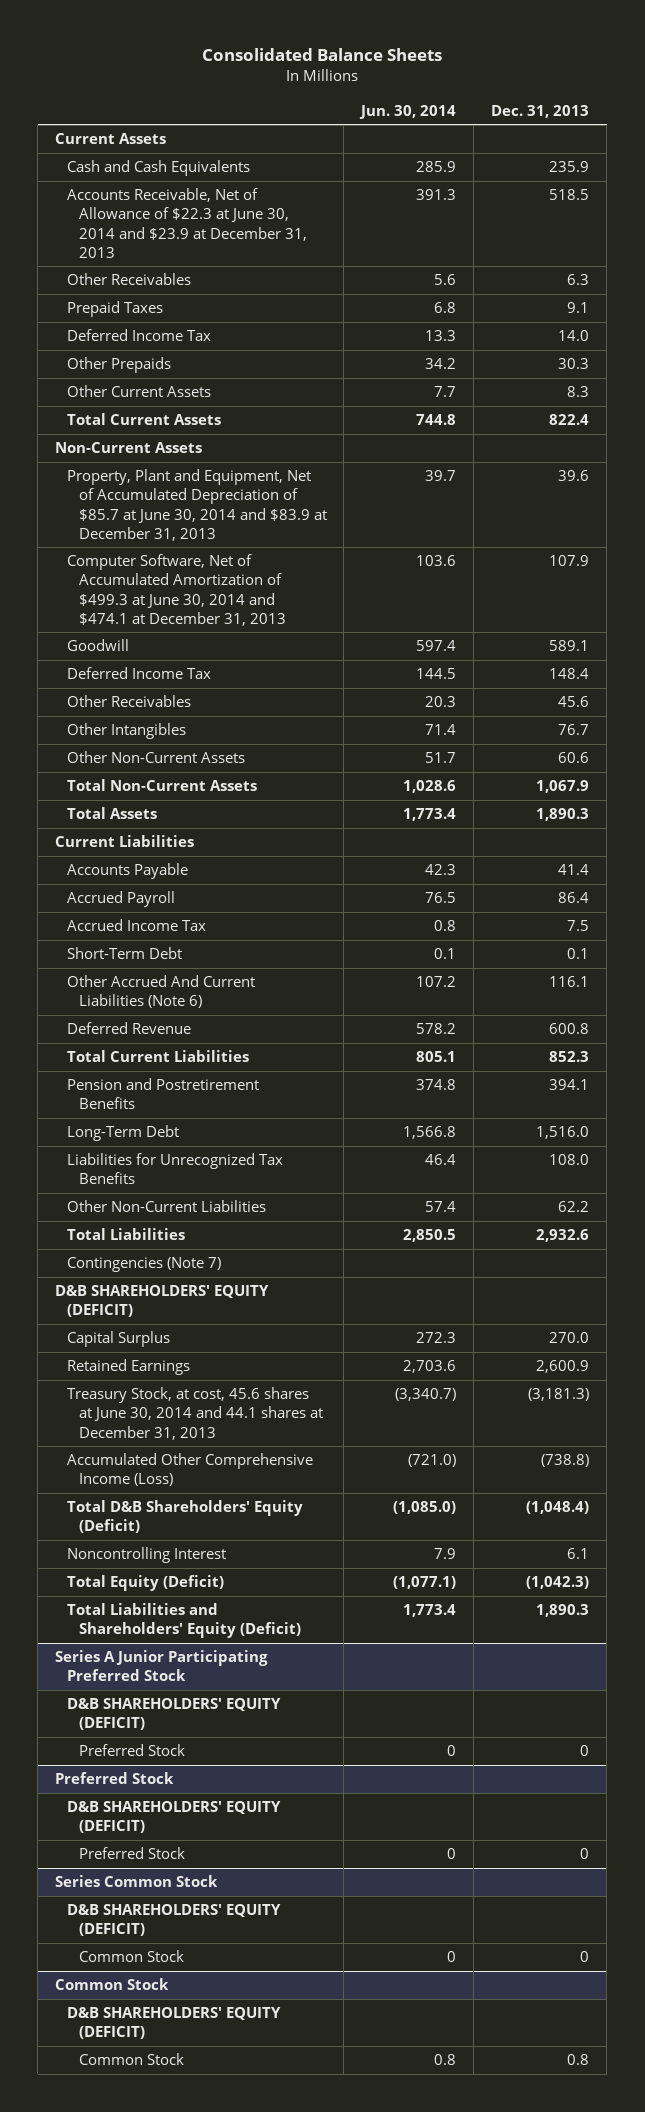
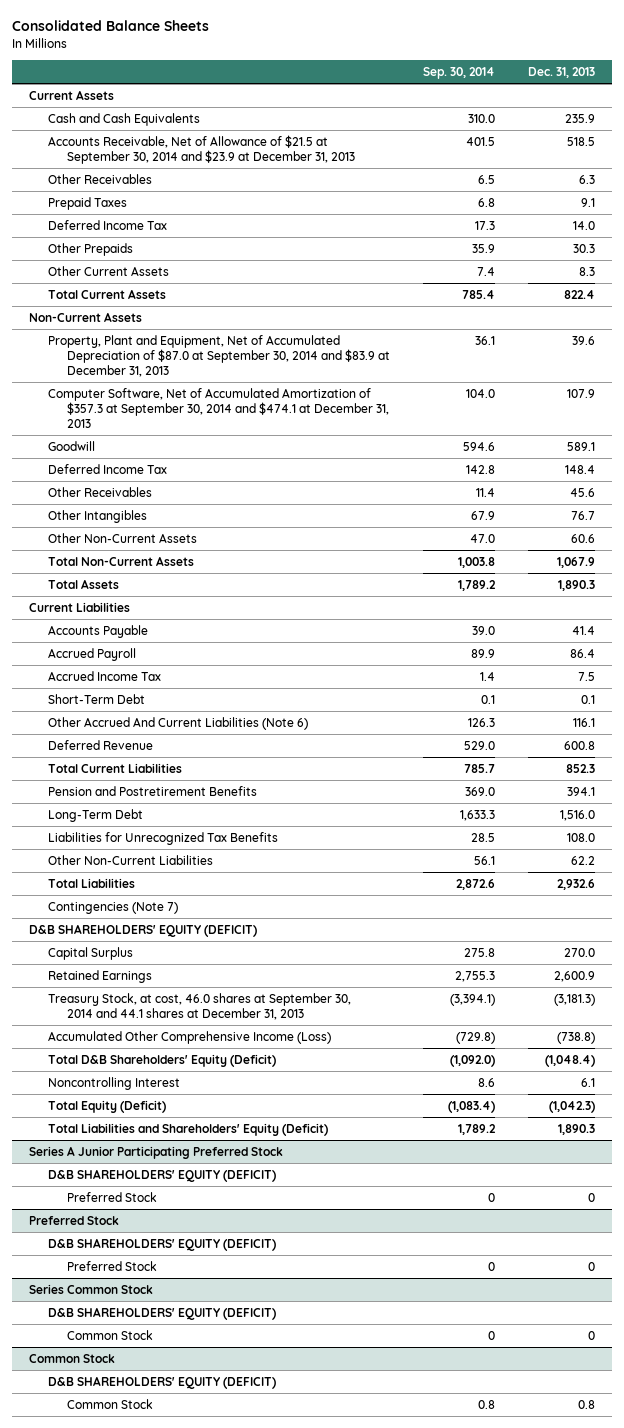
[359,104,457,119] Jun. 30, 2014 -> none
none -> [423,66,496,79] Sep. 30, 2014
[66,188,307,258] Accounts Receivable, Net of Allowance of $22.3 at June 30, 2014 and $23.9 at December 31, 2013 -> [47,134,356,164] Accounts Receivable, Net of Allowance of $21.5 at September 30, 2014 and $23.9 at December 31, 2013
[66,469,327,541] Property, Plant and Equipment, Net of Accumulated Depreciation of $85.7 at June 30, 2014 and $83.9 at December 31, 2013 -> [47,334,391,377] Property, Plant and Equipment, Net of Accumulated Depreciation of $87.0 at September 30, 2014 and $83.9 at December 31, 2013
[66,554,286,626] Computer Software, Net of Accumulated Amortization of $499.3 at June 30, 2014 and $474.1 at December 31, 2013 -> [47,387,390,428] Computer Software, Net of Accumulated Amortization of $357.3 at September 30, 2014 and $474.1 at December 31, 2013
[66,1387,323,1440] Treasury Stock, at cost, 45.6 shares at June 30, 2014 and 44.1 shares at December 31, 2013 -> [47,992,351,1020] Treasury Stock, at cost, 46.0 shares at September 30, 2014 and 44.1 shares at December 31, 2013

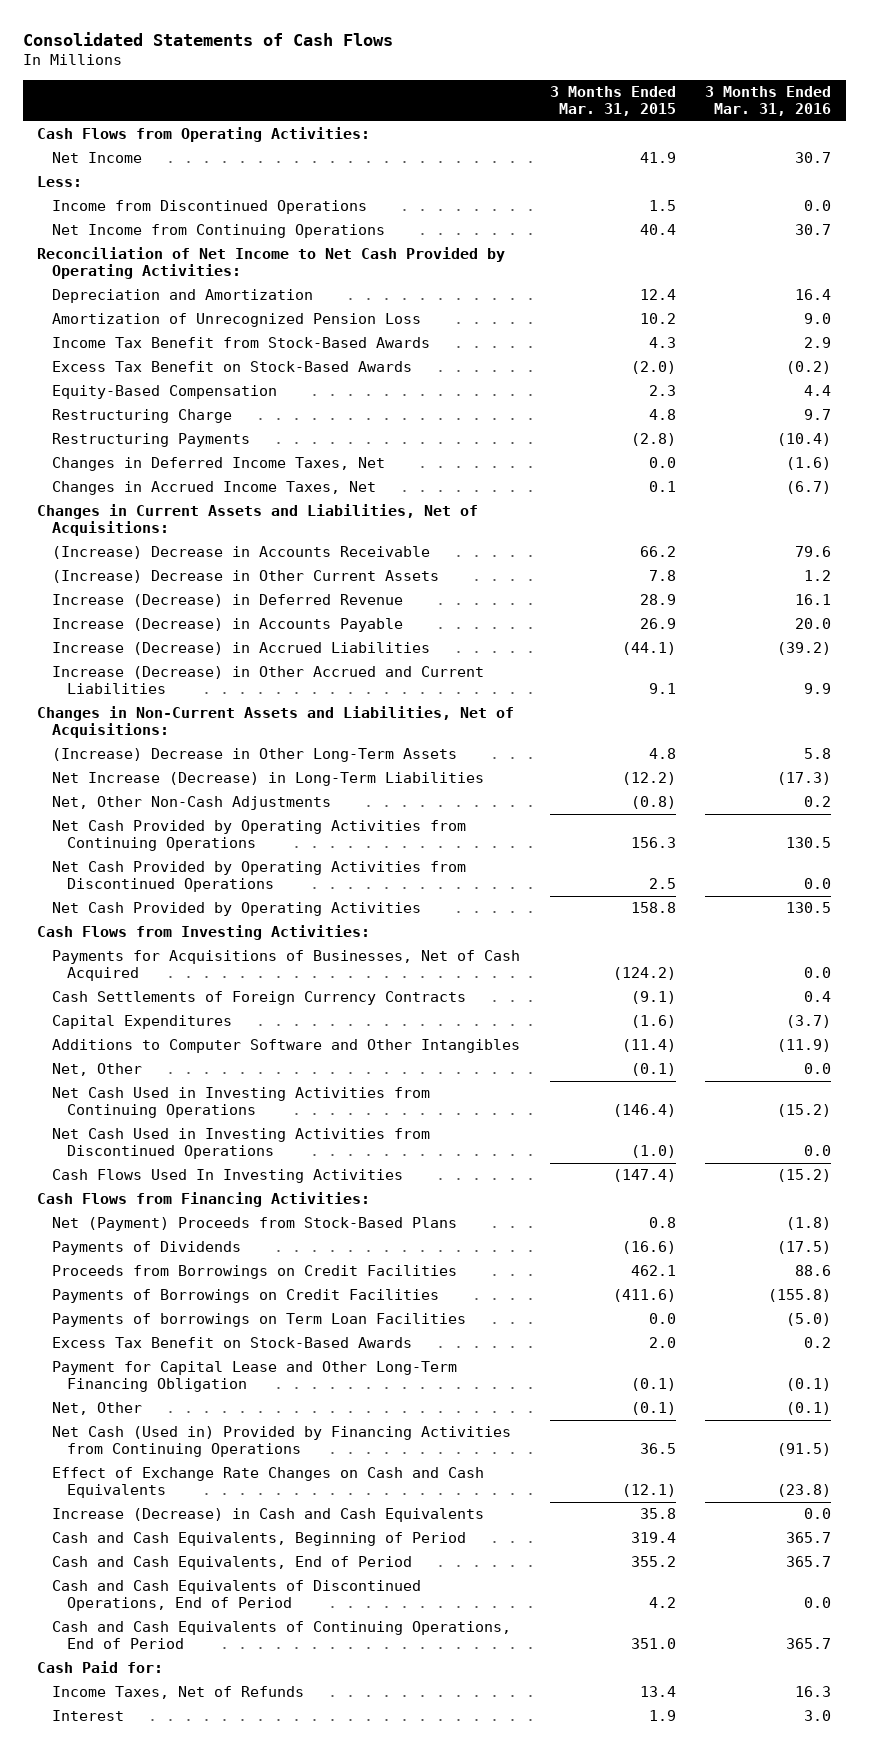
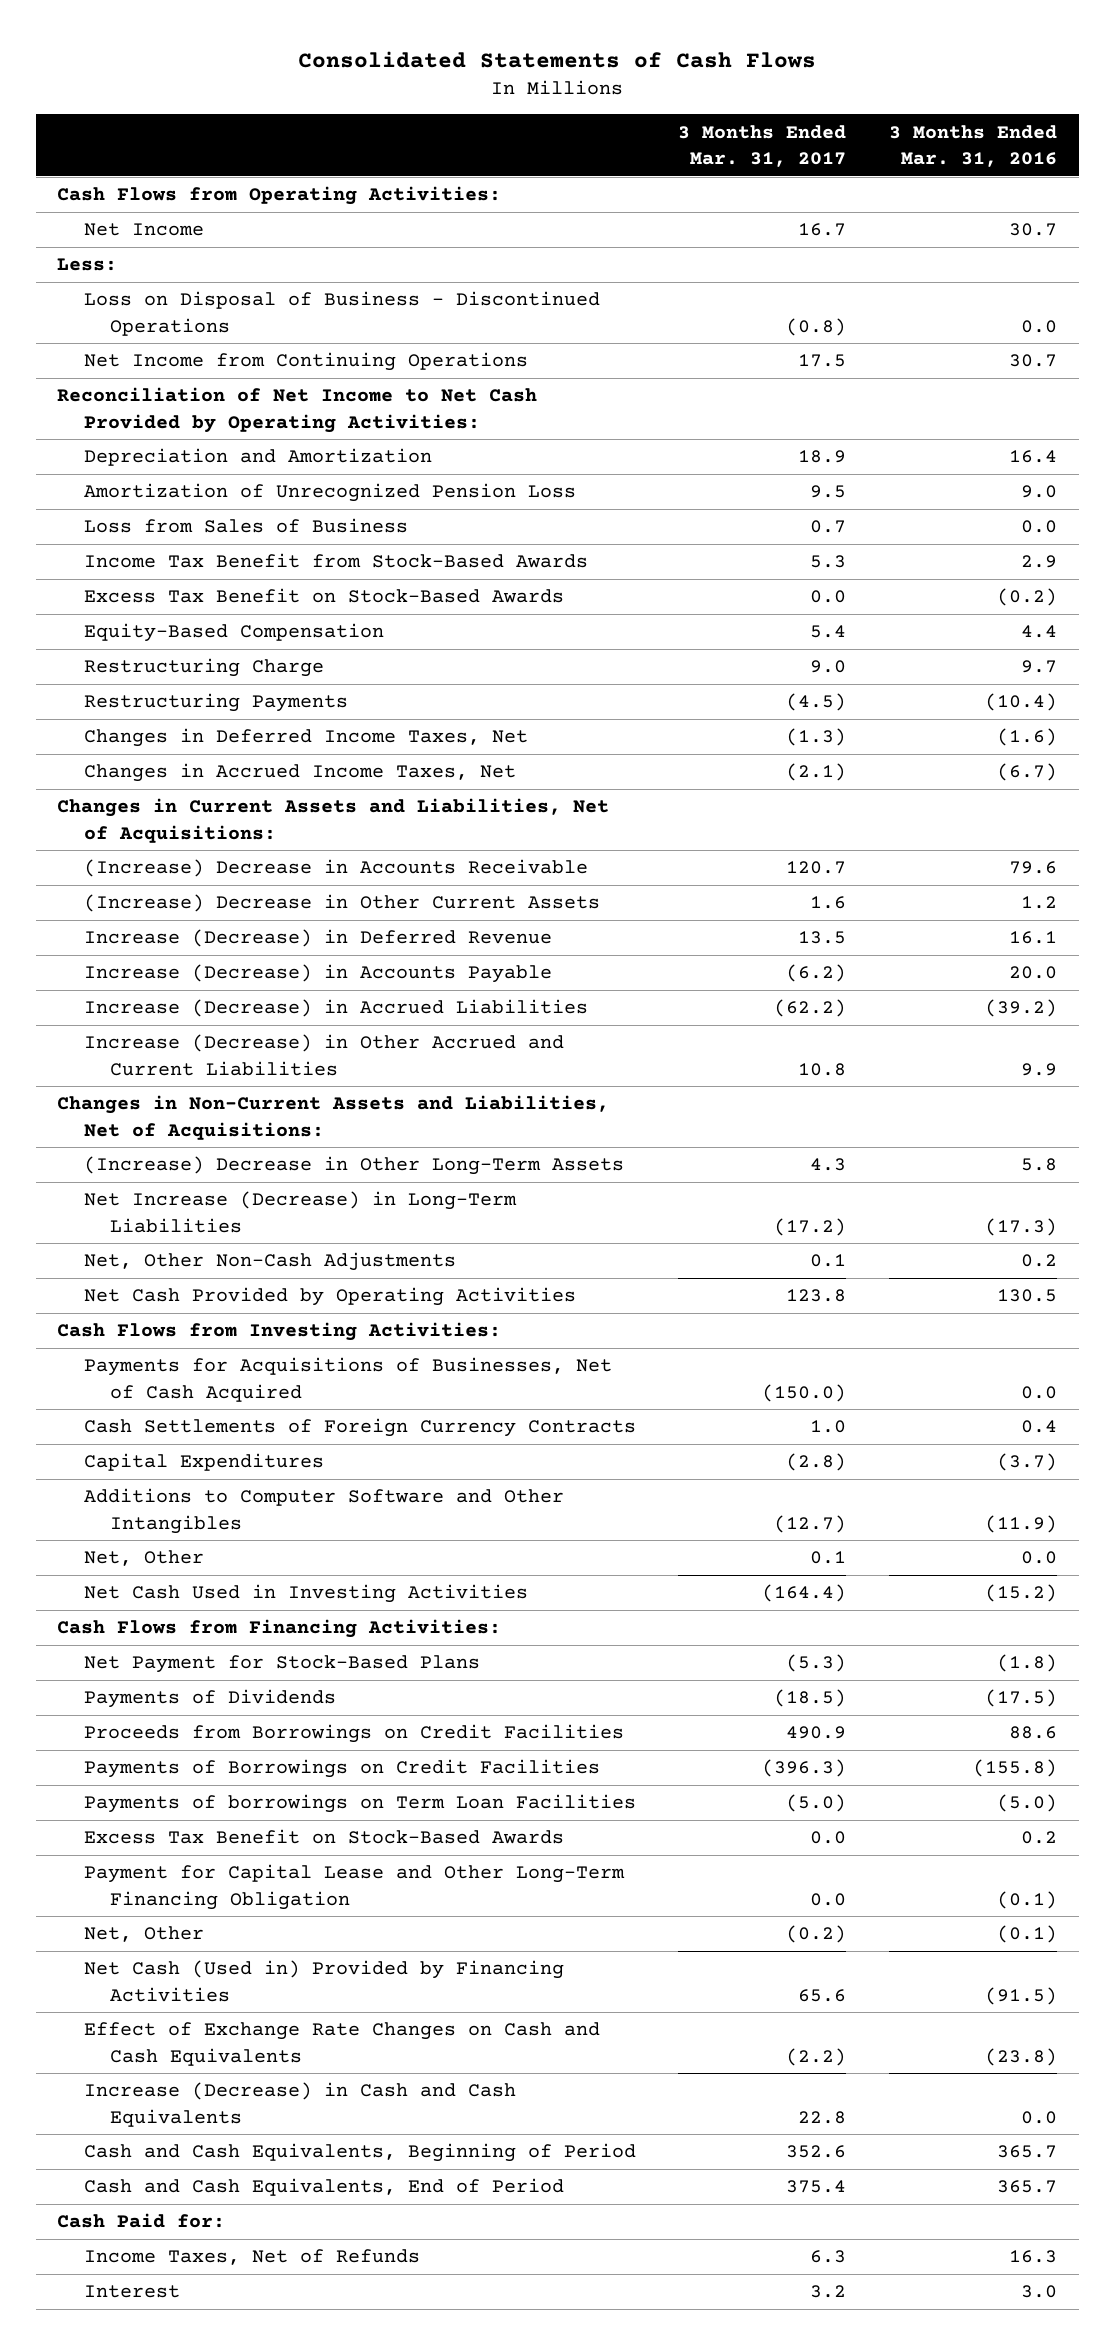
[549,86,676,117] 3 Months Ended Mar. 31, 2015 -> none
none -> [678,124,847,167] 3 Months Ended Mar. 31, 2017
[52,200,368,215] Income from Discontinued Operations -> none
none -> [83,291,600,336] Loss on Disposal of Business - Discontinued Operations
none -> [83,518,408,534] Loss from Sales of Business
[52,820,467,852] Net Cash Provided by Operating Activities from Continuing Operations -> none
[52,861,467,893] Net Cash Provided by Operating Activities from Discontinued Operations -> none
[52,1128,431,1160] Net Cash Used in Investing Activities from Discontinued Operations -> none
[52,1169,404,1184] Cash Flows Used In Investing Activities -> none
[52,1087,431,1119] Net Cash Used in Investing Activities from Continuing Operations -> [83,1584,528,1604] Net Cash Used in Investing Activities
[52,1217,458,1232] Net (Payment) Proceeds from Stock-Based Plans -> [83,1655,480,1674] Net Payment for Stock-Based Plans
[52,1426,512,1458] Net Cash (Used in) Provided by Financing Activities from Continuing Operations -> [83,1960,564,2002] Net Cash (Used in) Provided by Financing Activities
[52,1580,422,1612] Cash and Cash Equivalents of Discontinued Operations, End of Period -> none
[52,1621,512,1650] Cash and Cash Equivalents of Continuing Operations, End of Period -> none

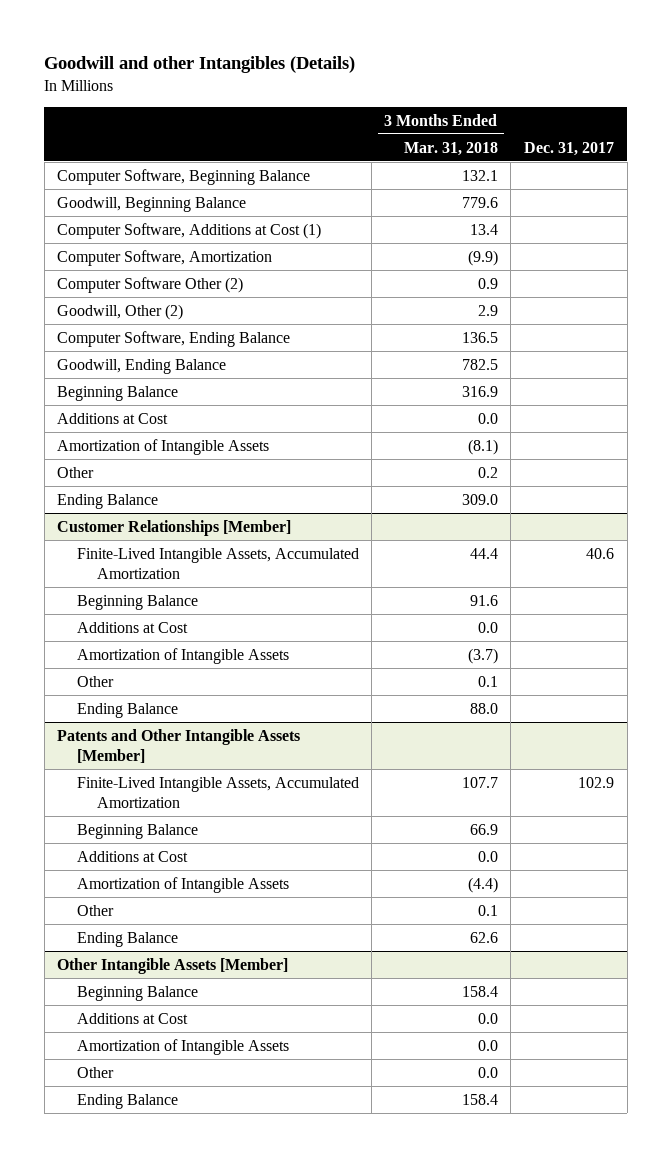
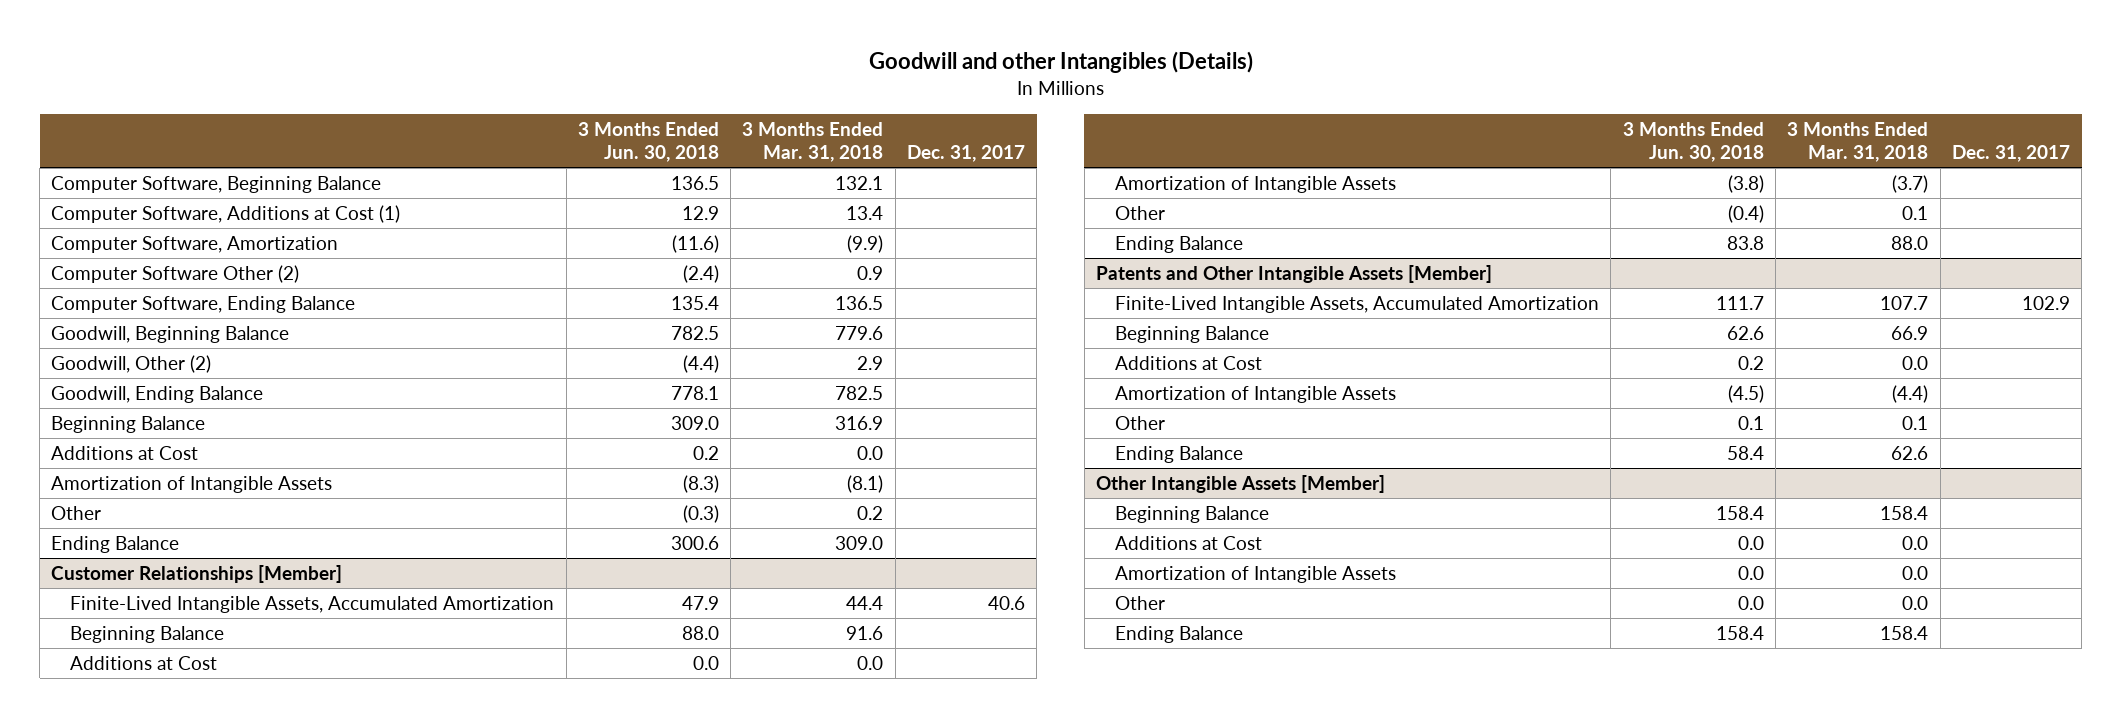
none -> [577,121,719,162] 3 Months Ended Jun. 30, 2018
[57,196,247,212] Goodwill, Beginning Balance -> [51,326,290,344] Goodwill, Beginning Balance
[57,303,184,320] Goodwill, Other (2) -> [51,355,212,374] Goodwill, Other (2)

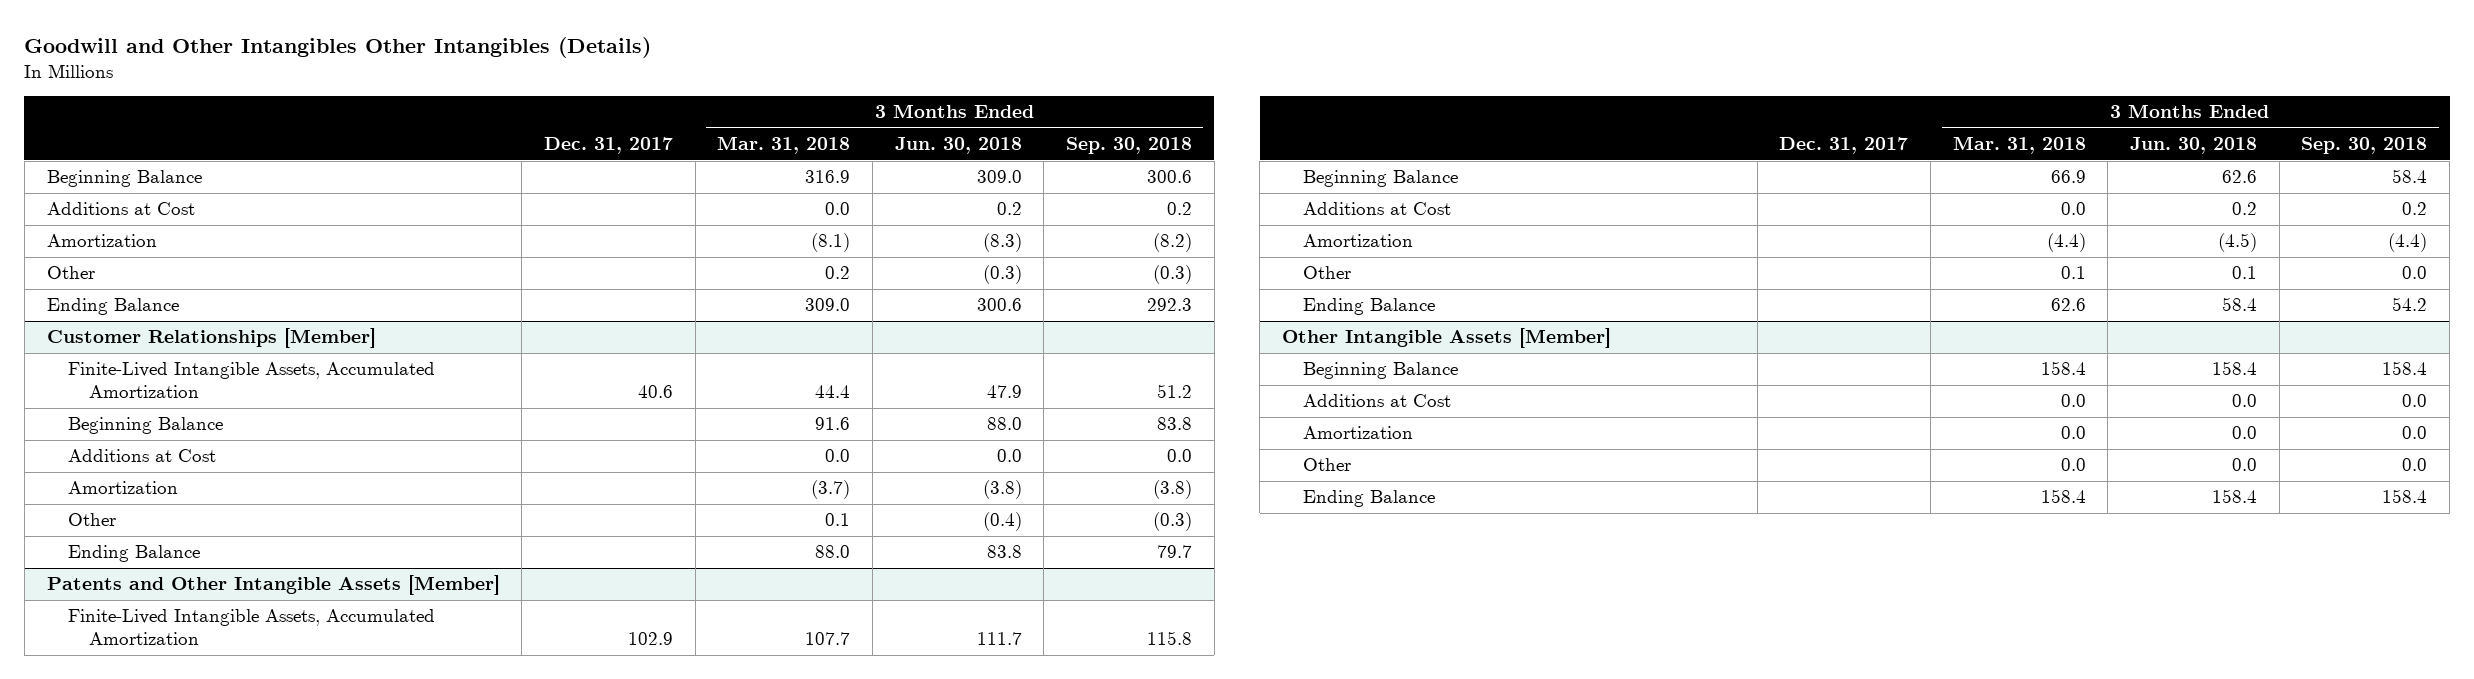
[868,51,1253,74] Goodwill and other Intangibles (Details) -> [24,36,652,58] Goodwill and Other Intangibles Other Intangibles (Details)
none -> [1065,137,1192,155] Sep. 30, 2018
[51,176,382,194] Computer Software, Beginning Balance -> none
[51,205,401,224] Computer Software, Additions at Cost (1) -> none
[51,236,339,254] Computer Software, Amortization -> none
[51,265,300,284] Computer Software Other (2) -> none
[51,296,356,314] Computer Software, Ending Balance -> none
[51,326,290,344] Goodwill, Beginning Balance -> none
[51,355,212,374] Goodwill, Other (2) -> none
[51,386,264,404] Goodwill, Ending Balance -> none
[51,476,333,494] Amortization of Intangible Assets -> [46,234,157,248] Amortization
[1115,176,1397,194] Amortization of Intangible Assets -> [67,481,178,495] Amortization
[1115,386,1397,404] Amortization of Intangible Assets -> [1303,234,1414,248] Amortization
[1115,566,1397,584] Amortization of Intangible Assets -> [1303,426,1414,440] Amortization

